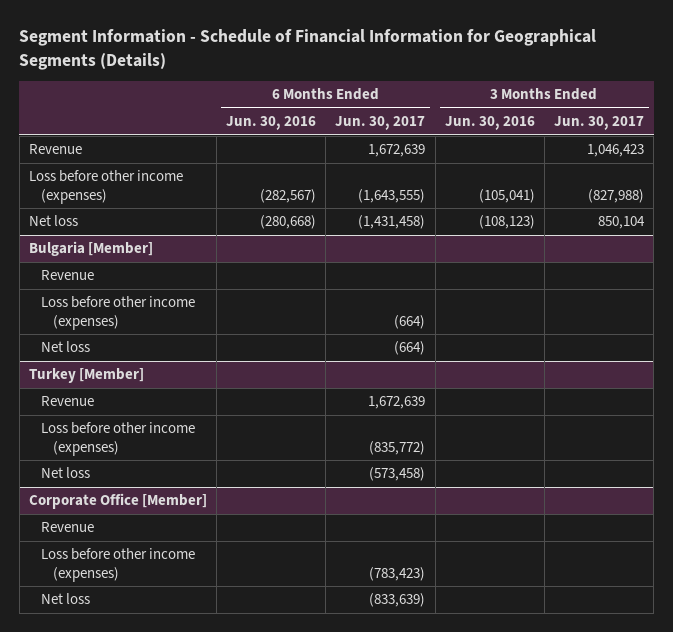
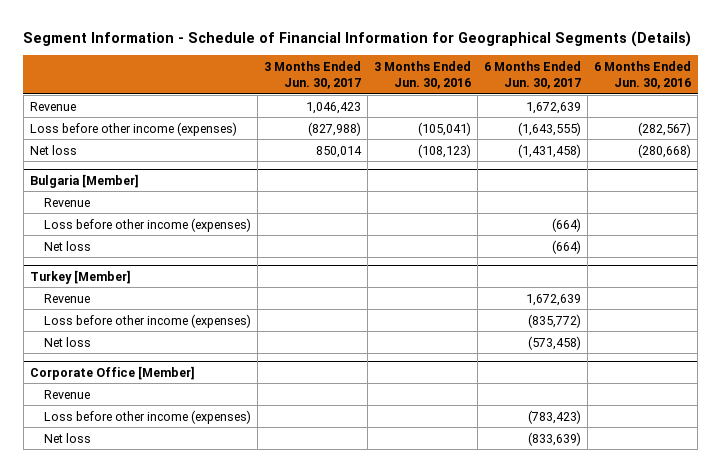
[597,216,645,230] 850,104 -> [316,145,363,158] 850,014

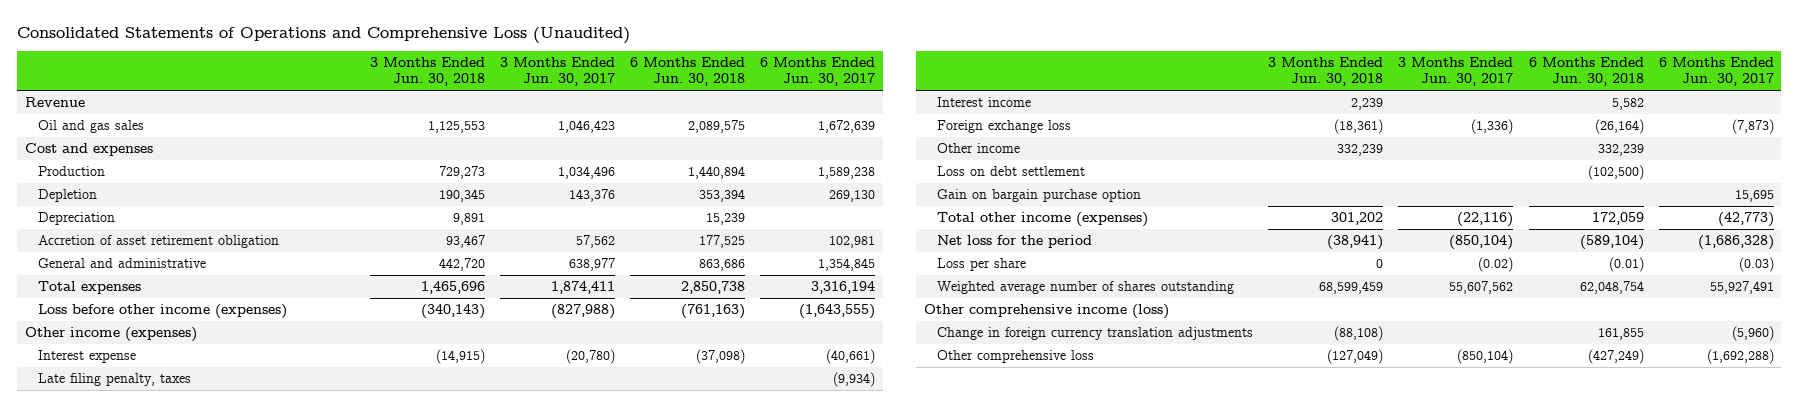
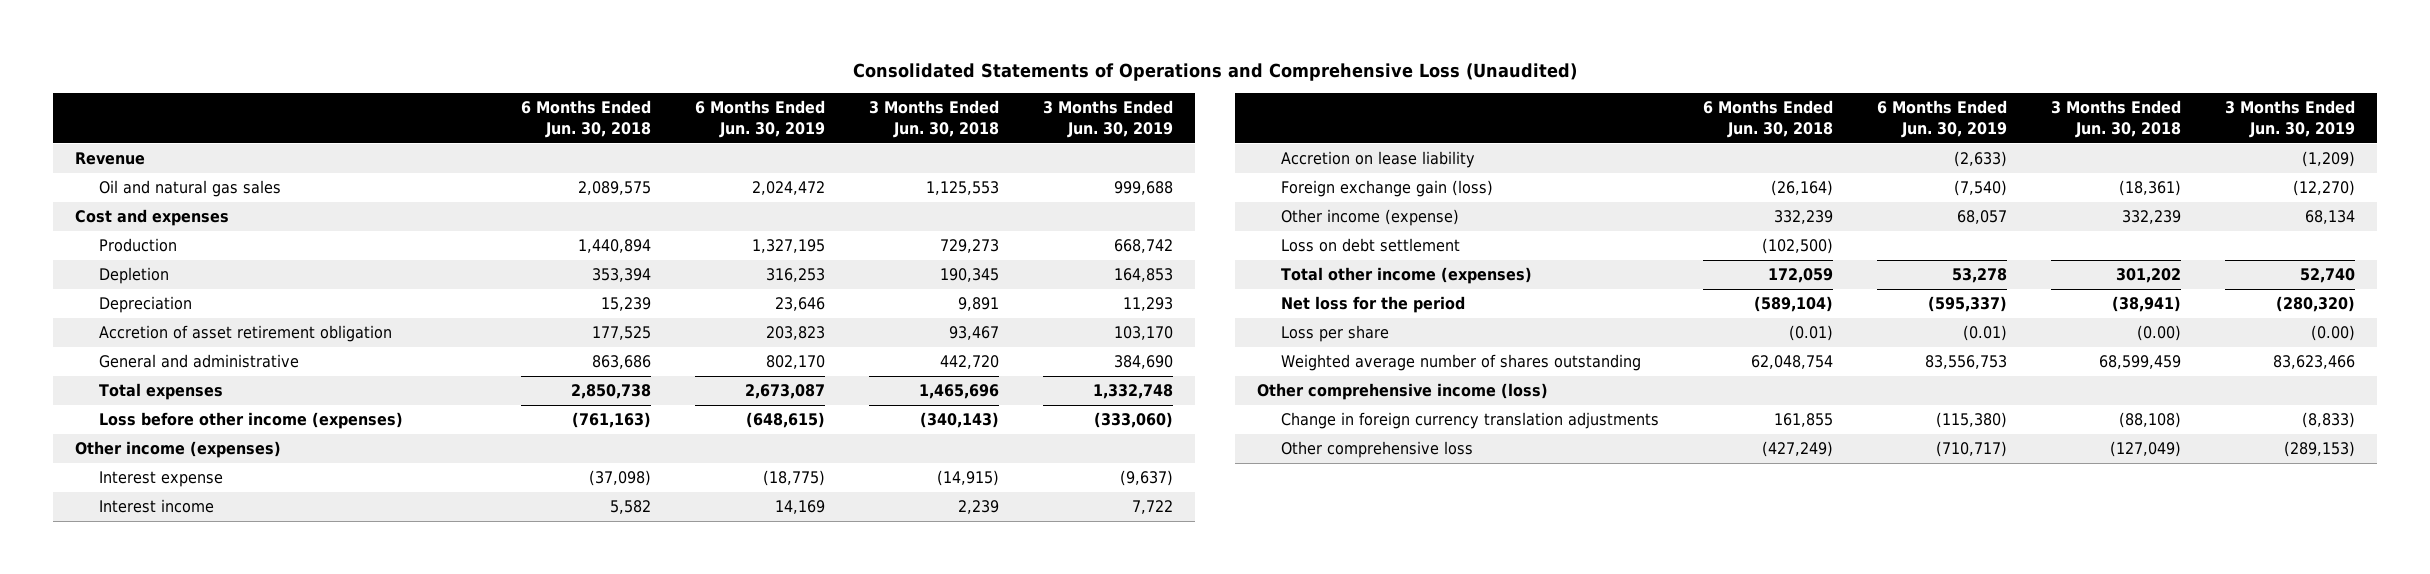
[499,57,615,87] 3 Months Ended Jun. 30, 2017 -> none
[760,57,876,87] 6 Months Ended Jun. 30, 2017 -> none
none -> [695,100,826,138] 6 Months Ended Jun. 30, 2019
none -> [1043,100,1174,138] 3 Months Ended Jun. 30, 2019
[38,120,145,134] Oil and gas sales -> [99,180,282,198] Oil and natural gas sales
[38,373,192,387] Late filing penalty, taxes -> none
none -> [1280,151,1475,169] Accretion on lease liability
[937,120,1072,134] Foreign exchange loss -> [1280,180,1493,198] Foreign exchange gain (loss)
[937,143,1021,154] Other income -> [1280,209,1459,227] Other income (expense)
[937,189,1142,203] Gain on bargain purchase option -> none
[1376,259,1384,269] 0 -> [2137,325,2182,342] (0.00)

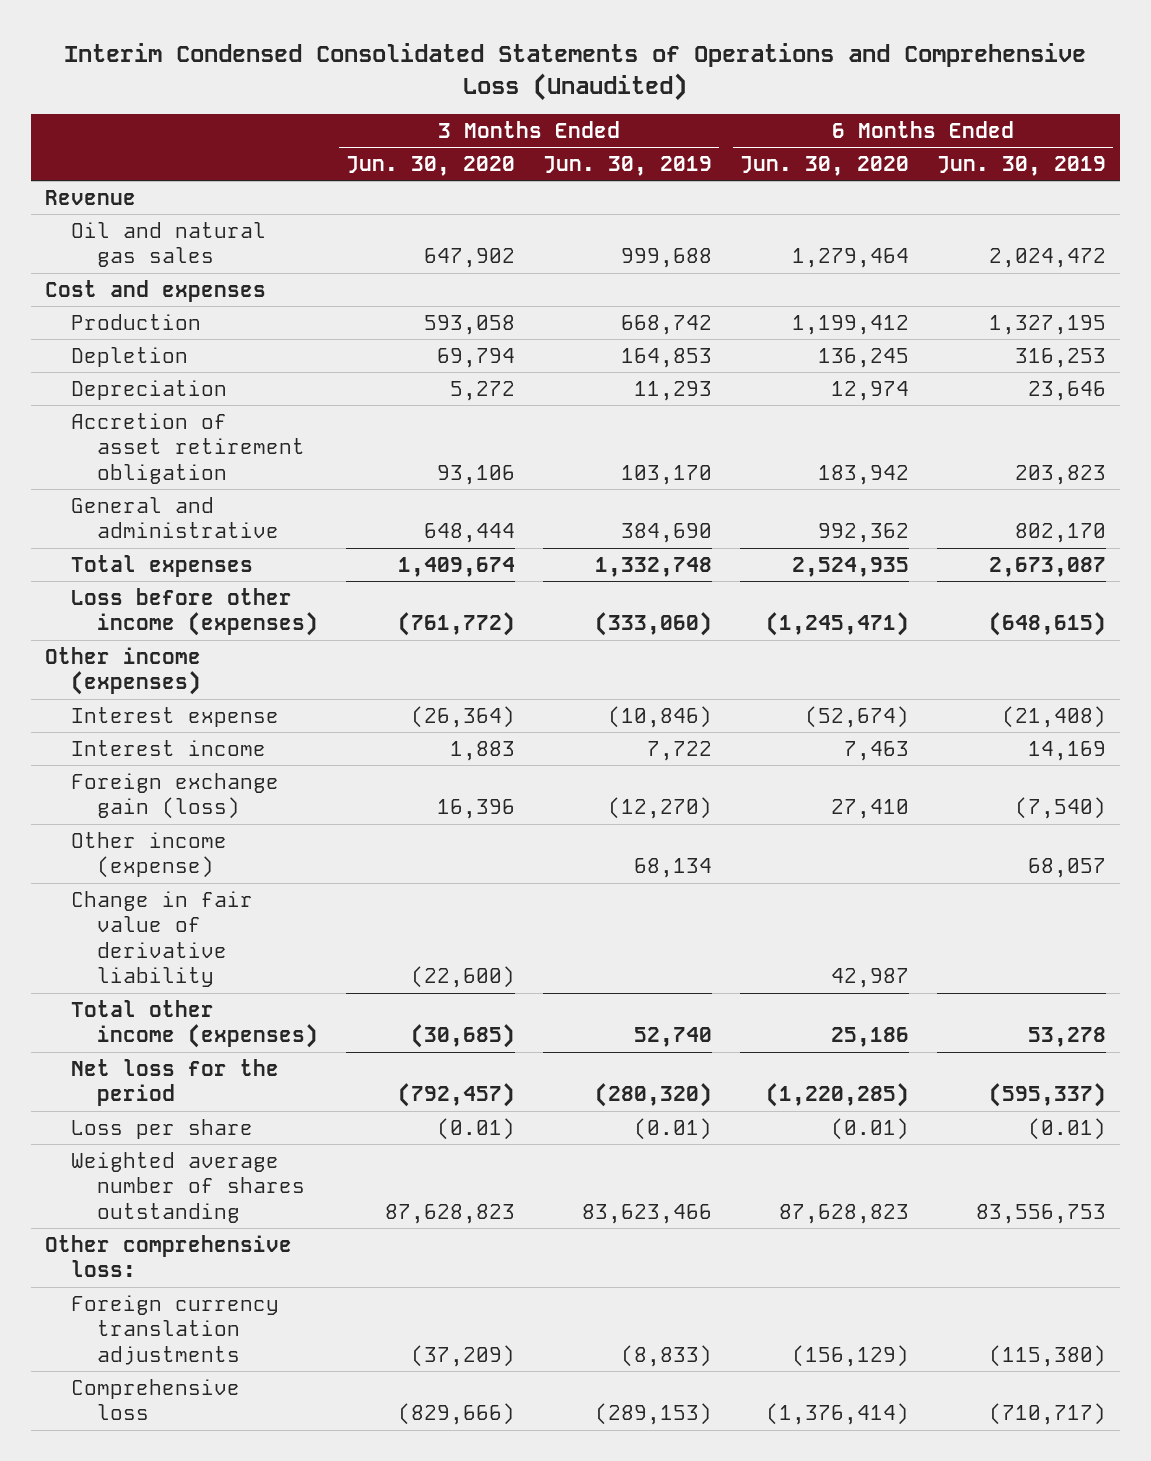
[853,63,1578,82] Consolidated Statements of Operations and Comprehensive Loss (Unaudited) -> [64,43,1087,101] Interim Condensed Consolidated Statements of Operations and Comprehensive Loss (Unaudited)
[521,100,652,138] 6 Months Ended Jun. 30, 2018 -> none
[869,100,1000,138] 3 Months Ended Jun. 30, 2018 -> none
none -> [346,155,516,176] Jun. 30, 2020
none -> [740,155,910,176] Jun. 30, 2020
[763,470,826,487] (18,775) -> [1002,705,1107,728] (21,408)
[1120,470,1174,487] (9,637) -> [608,705,713,728] (10,846)
[1280,151,1475,169] Accretion on lease liability -> none
[1280,238,1460,253] Loss on debt settlement -> none
none -> [70,890,253,988] Change in fair value of derivative liability
[2311,325,2356,342] (0.00) -> [634,1117,713,1140] (0.01)
[1256,383,1548,401] Other comprehensive income (loss) -> [44,1234,292,1278] Other comprehensive loss:
[1280,412,1659,430] Change in foreign currency translation adjustments -> [70,1294,279,1365] Foreign currency translation adjustments
[1280,441,1473,459] Other comprehensive loss -> [70,1378,240,1421] Comprehensive loss

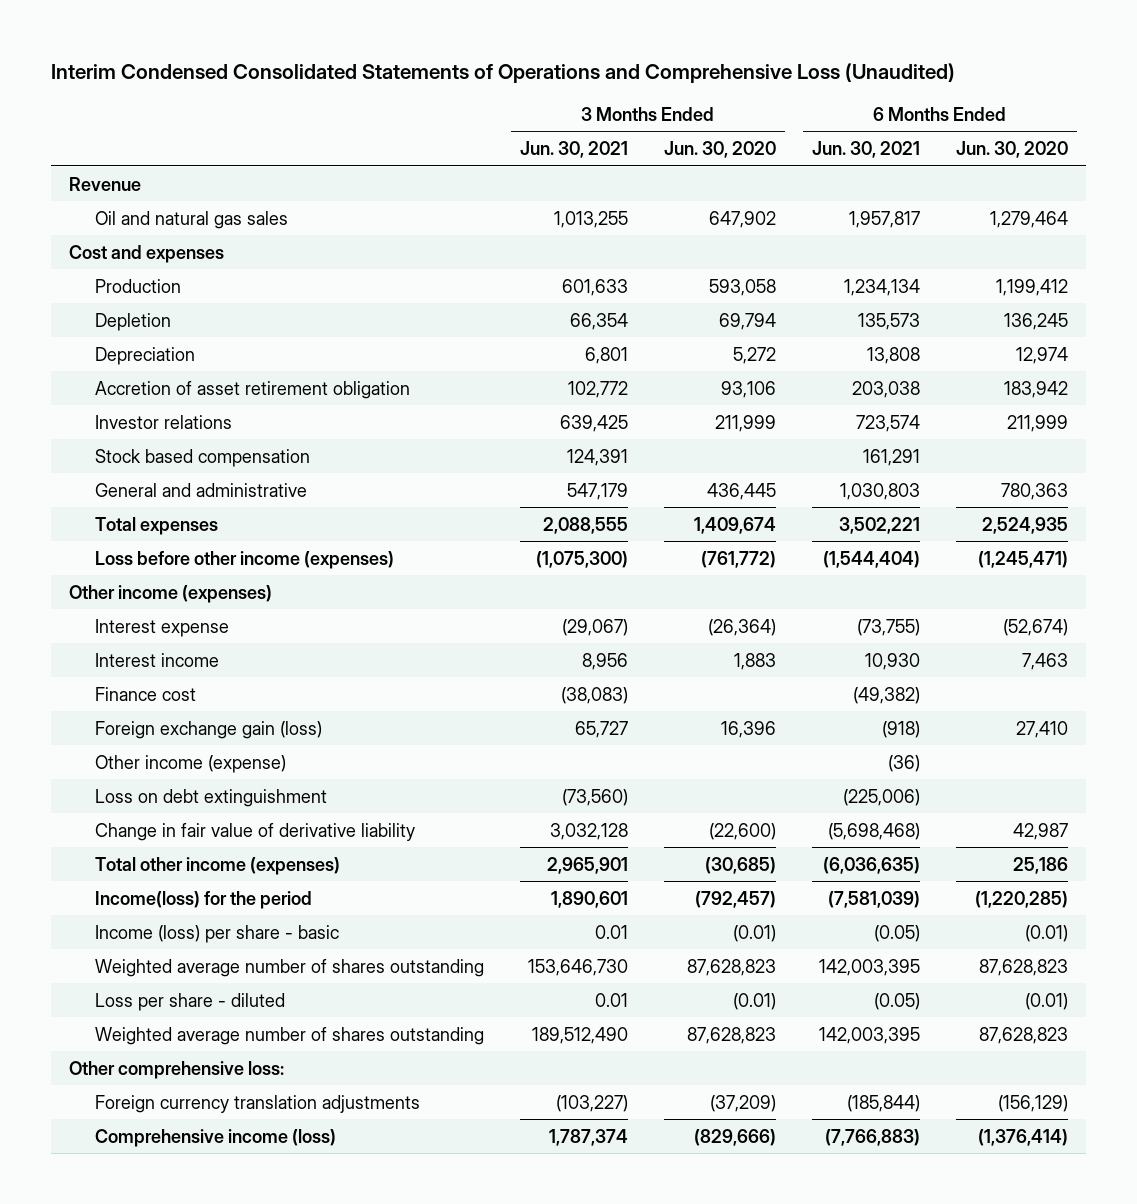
[543,155,713,176] Jun. 30, 2019 -> none
[937,155,1107,176] Jun. 30, 2019 -> none
none -> [519,140,628,158] Jun. 30, 2021
none -> [811,140,920,158] Jun. 30, 2021
none -> [94,414,232,429] Investor relations
none -> [94,448,310,467] Stock based compensation
[424,523,516,544] 648,444 -> [706,482,776,500] 436,445
[818,523,910,544] 992,362 -> [1000,482,1068,500] 780,363
none -> [94,686,196,701] Finance cost
none -> [94,788,327,807] Loss on debt extinguishment
[70,1058,279,1107] Net loss for the period -> [94,890,312,909] Income(loss) for the period
[70,1118,253,1139] Loss per share -> [94,924,339,943] Income (loss) per share - basic
none -> [94,992,285,1011] Loss per share - diluted
none -> [94,1026,484,1045] Weighted average number of shares outstanding
[70,1378,240,1421] Comprehensive loss -> [94,1128,336,1147] Comprehensive income (loss)

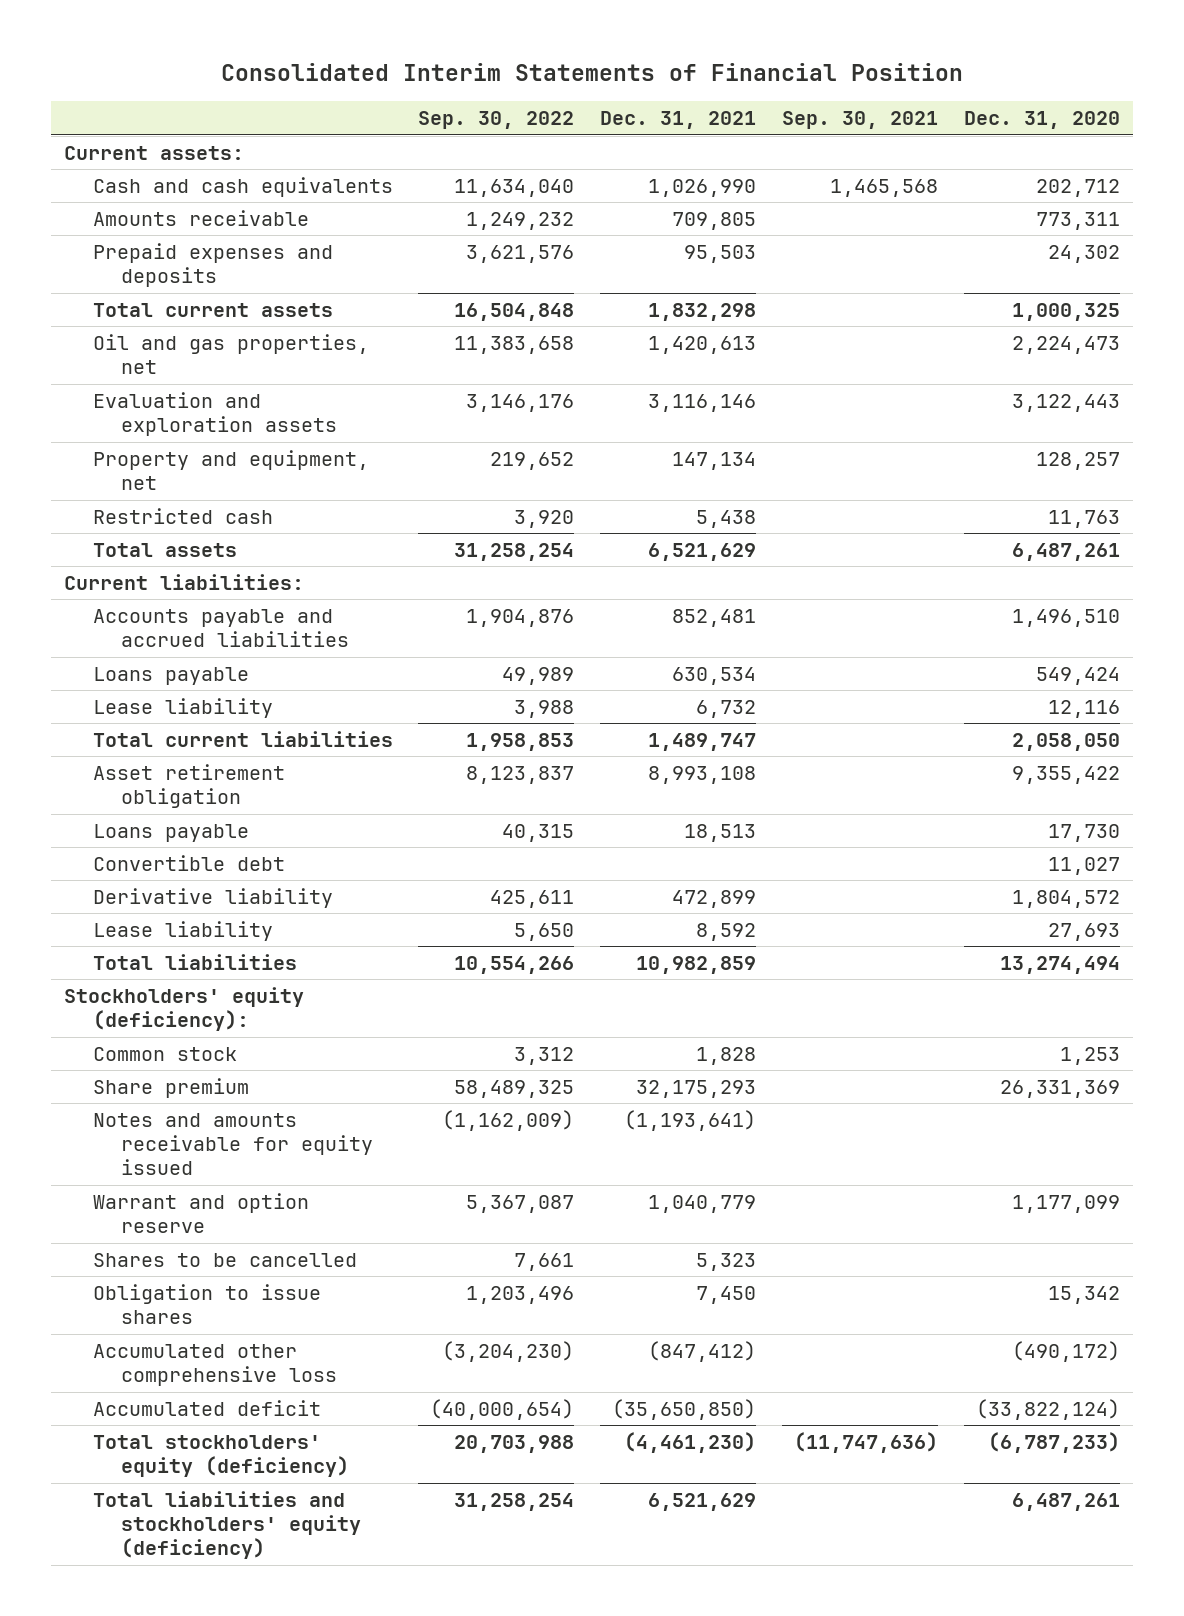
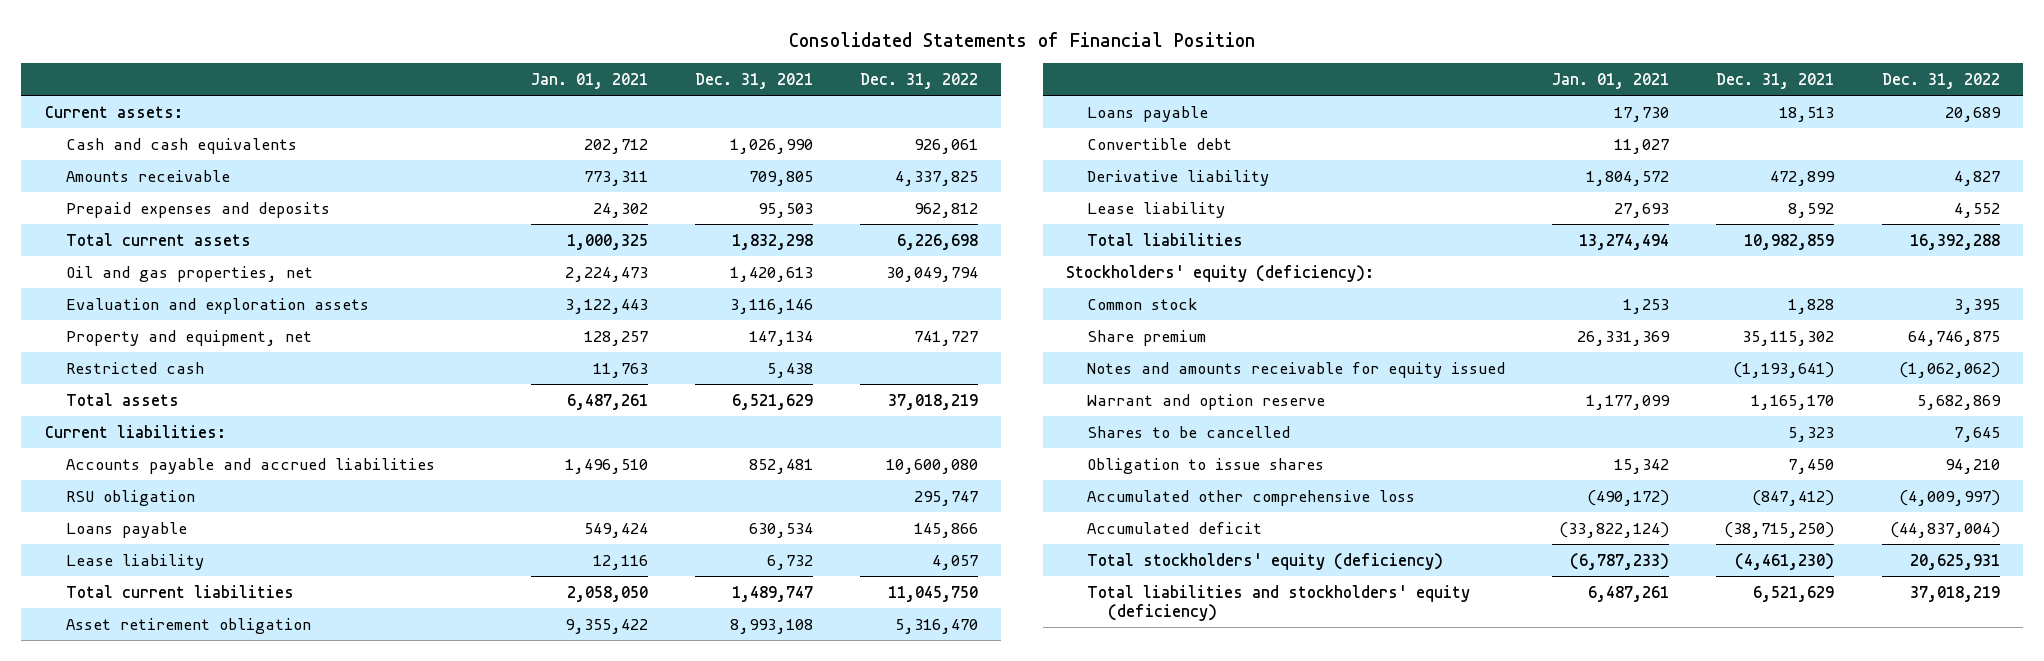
[221,63,964,82] Consolidated Interim Statements of Financial Position -> [789,31,1256,47] Consolidated Statements of Financial Position
[418,111,575,130] Sep. 30, 2022 -> none
[782,111,939,130] Sep. 30, 2021 -> none
[964,111,1121,130] Dec. 31, 2020 -> none
none -> [530,72,648,89] Jan. 01, 2021
none -> [859,72,978,89] Dec. 31, 2022
none -> [65,489,195,506] RSU obligation
[636,1079,757,1098] 32,175,293 -> [1742,330,1835,346] 35,115,302
[648,1194,757,1213] 1,040,779 -> [1751,394,1835,410] 1,165,170
[612,1398,757,1420] (35,650,850) -> [1724,521,1835,538] (38,715,250)

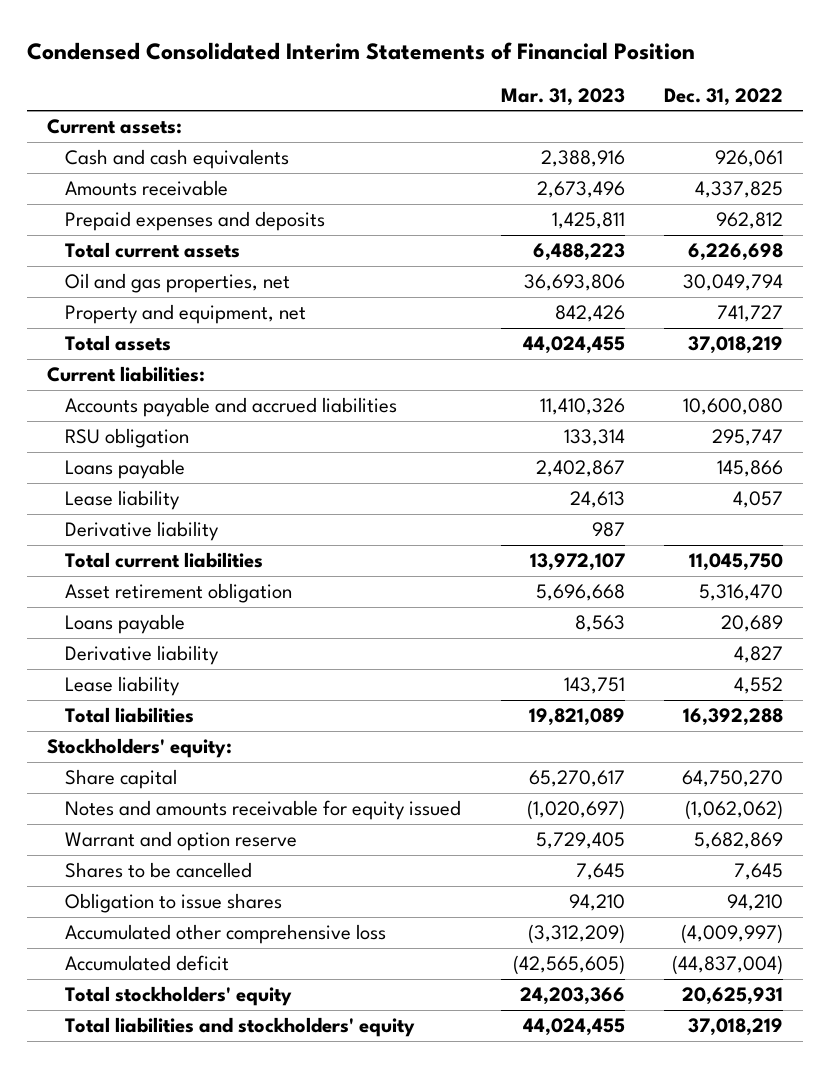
[789,31,1256,47] Consolidated Statements of Financial Position -> [27,42,696,61] Condensed Consolidated Interim Statements of Financial Position
[530,72,648,89] Jan. 01, 2021 -> none
[694,72,813,89] Dec. 31, 2021 -> none
none -> [500,87,625,106] Mar. 31, 2023
[65,297,369,314] Evaluation and exploration assets -> none
[65,361,204,374] Restricted cash -> none
none -> [65,521,220,542] Derivative liability
[1087,137,1233,150] Convertible debt -> none
[1087,297,1199,310] Common stock -> none
[1087,329,1207,346] Share premium -> none
[1066,264,1375,282] Stockholders' equity (deficiency): -> [47,738,233,759] Stockholders' equity:
none -> [65,769,178,790] Share capital
[1087,552,1444,570] Total stockholders' equity (deficiency) -> [65,986,293,1007] Total stockholders' equity
[1087,584,1471,621] Total liabilities and stockholders' equity (deficiency) -> [65,1017,416,1038] Total liabilities and stockholders' equity

